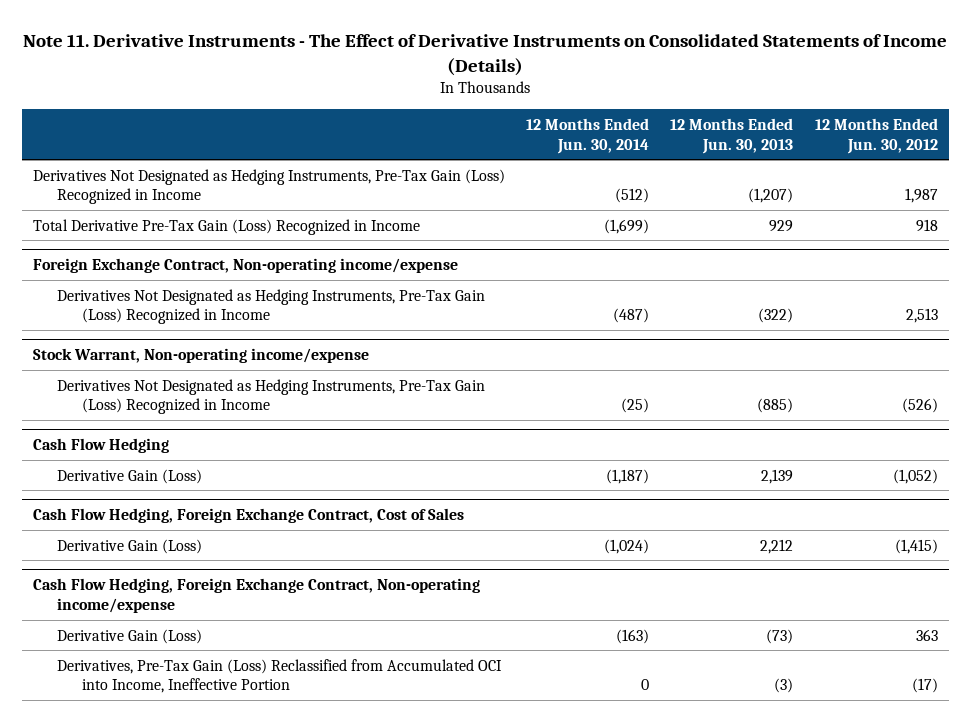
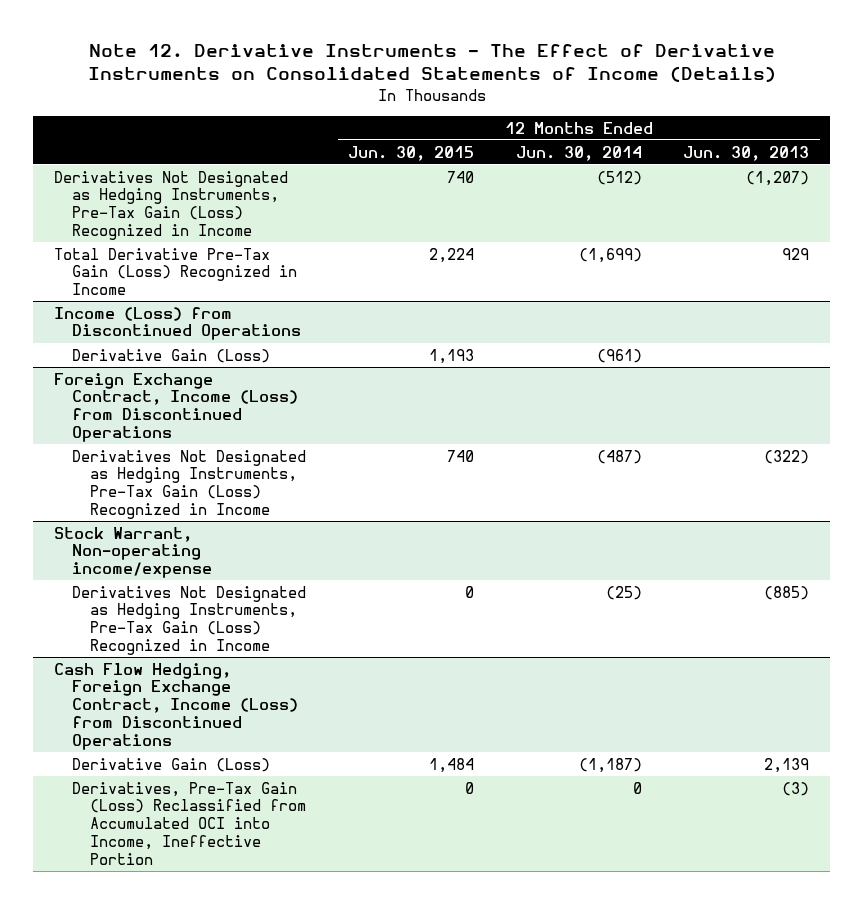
[23,33,948,76] Note 11. Derivative Instruments - The Effect of Derivative Instruments on Consolidated Statements of Income (Details) -> [87,43,776,83] Note 12. Derivative Instruments - The Effect of Derivative Instruments on Consolidated Statements of Income (Details)
[814,117,938,154] 12 Months Ended Jun. 30, 2012 -> none
none -> [347,145,474,161] Jun. 30, 2015
[32,258,458,274] Foreign Exchange Contract, Non-operating income/expense -> none
none -> [53,306,302,341] Income (Loss) from Discontinued Operations
none -> [72,348,271,363] Derivative Gain (Loss)
none -> [53,372,299,442] Foreign Exchange Contract, Income (Loss) from Discontinued Operations
[32,438,169,454] Cash Flow Hedging -> none
none -> [53,662,299,750] Cash Flow Hedging, Foreign Exchange Contract, Income (Loss) from Discontinued Operations
[32,508,464,524] Cash Flow Hedging, Foreign Exchange Contract, Cost of Sales -> none
[57,538,203,554] Derivative Gain (Loss) -> none
[32,578,480,614] Cash Flow Hedging, Foreign Exchange Contract, Non-operating income/expense -> none
[57,628,203,644] Derivative Gain (Loss) -> none

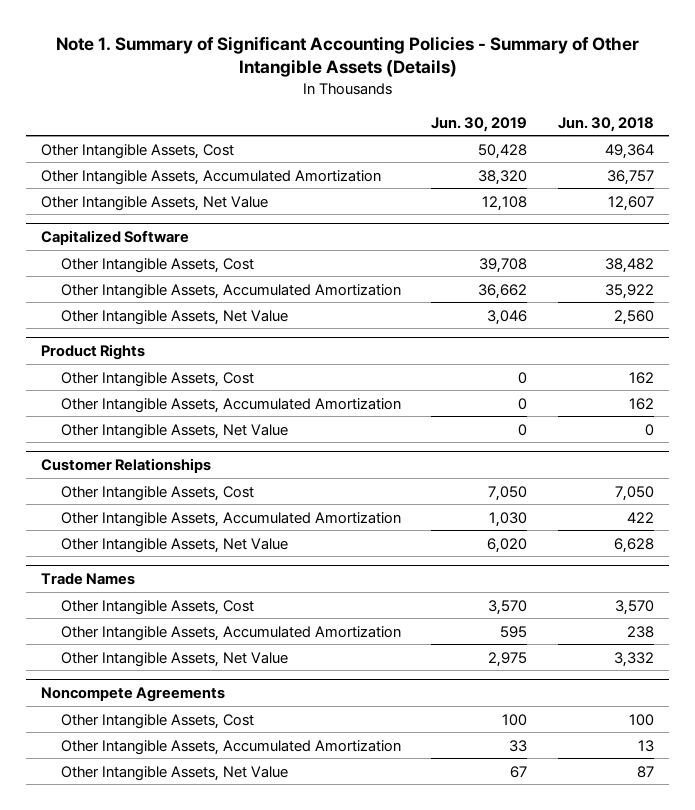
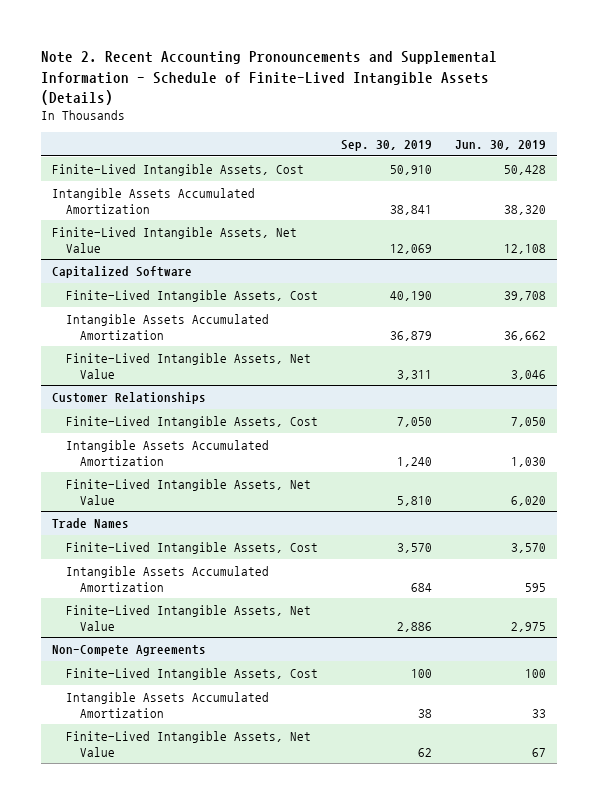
[55,35,639,78] Note 1. Summary of Significant Accounting Policies - Summary of Other Intangible Assets (Details) -> [41,51,498,105] Note 2. Recent Accounting Pronouncements and Supplemental Information - Schedule of Finite-Lived Intangible Assets (Details)
[557,116,654,132] Jun. 30, 2018 -> none
none -> [341,140,433,152] Sep. 30, 2019
[41,143,235,159] Other Intangible Assets, Cost -> [52,163,305,176] Finite-Lived Intangible Assets, Cost
[41,169,382,185] Other Intangible Assets, Accumulated Amortization -> [52,187,256,214] Intangible Assets Accumulated Amortization
[41,195,269,211] Other Intangible Assets, Net Value -> [52,226,298,253] Finite-Lived Intangible Assets, Net Value
[41,343,146,360] Product Rights -> none
[61,371,255,387] Other Intangible Assets, Cost -> none
[61,397,402,413] Other Intangible Assets, Accumulated Amortization -> none
[61,423,289,439] Other Intangible Assets, Net Value -> none
[61,257,255,273] Other Intangible Assets, Cost -> [66,289,319,302] Finite-Lived Intangible Assets, Cost
[61,283,402,299] Other Intangible Assets, Accumulated Amortization -> [66,313,270,340] Intangible Assets Accumulated Amortization
[61,309,289,325] Other Intangible Assets, Net Value -> [66,352,312,379] Finite-Lived Intangible Assets, Net Value
[61,485,255,501] Other Intangible Assets, Cost -> [66,415,319,428] Finite-Lived Intangible Assets, Cost
[61,511,402,527] Other Intangible Assets, Accumulated Amortization -> [66,439,270,466] Intangible Assets Accumulated Amortization
[61,537,289,553] Other Intangible Assets, Net Value -> [66,478,312,505] Finite-Lived Intangible Assets, Net Value
[61,599,255,615] Other Intangible Assets, Cost -> [66,541,319,554] Finite-Lived Intangible Assets, Cost
[61,625,402,641] Other Intangible Assets, Accumulated Amortization -> [66,565,270,592] Intangible Assets Accumulated Amortization
[61,651,289,667] Other Intangible Assets, Net Value -> [66,604,312,631] Finite-Lived Intangible Assets, Net Value
[41,686,226,702] Noncompete Agreements -> [52,644,207,656] Non-Compete Agreements
[61,713,255,729] Other Intangible Assets, Cost -> [66,667,319,680] Finite-Lived Intangible Assets, Cost
[61,739,402,755] Other Intangible Assets, Accumulated Amortization -> [66,691,270,718] Intangible Assets Accumulated Amortization
[61,765,289,781] Other Intangible Assets, Net Value -> [66,730,312,757] Finite-Lived Intangible Assets, Net Value

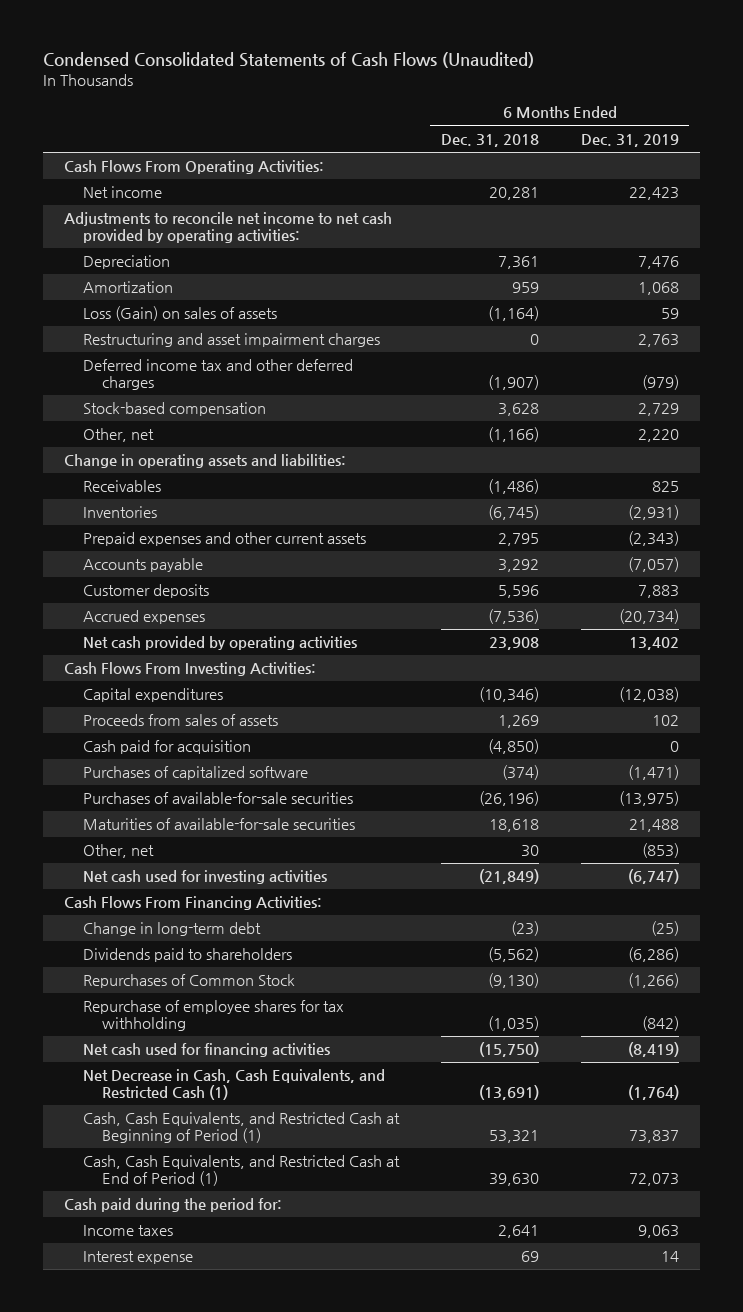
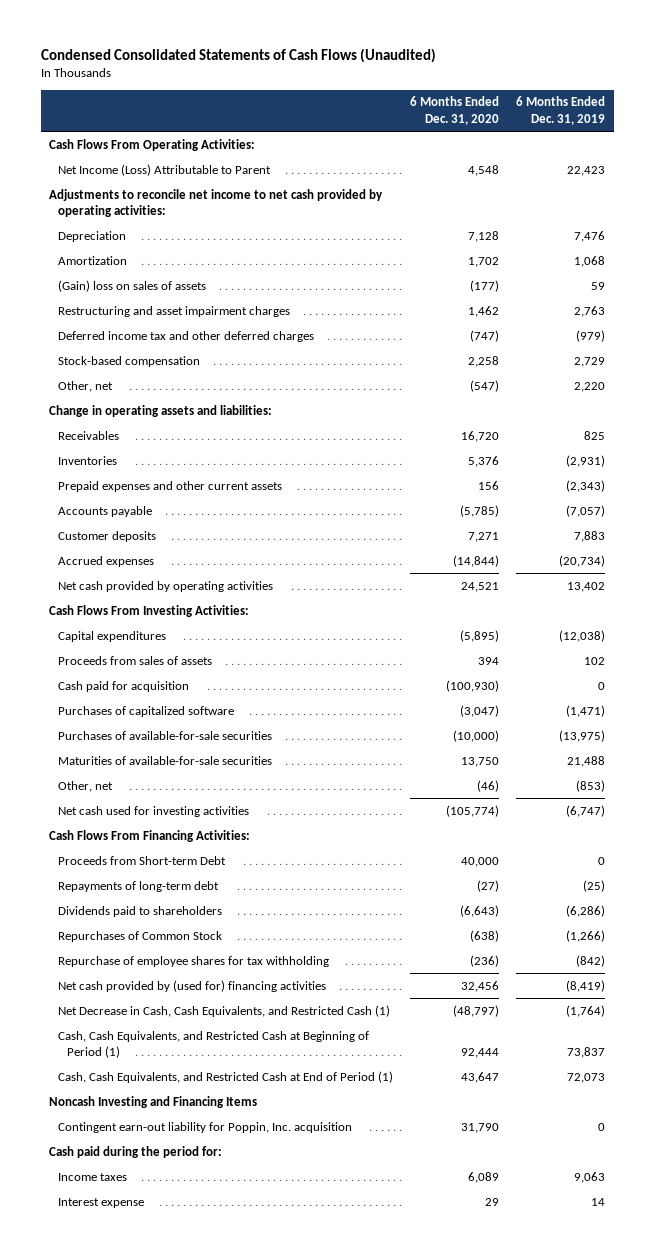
[440,133,539,147] Dec. 31, 2018 -> none
none -> [410,96,500,125] 6 Months Ended Dec. 31, 2020
[82,186,162,199] Net income -> [58,163,272,176] Net Income (Loss) Attributable to Parent
[82,306,277,322] Loss (Gain) on sales of assets -> [58,279,207,292] (Gain) loss on sales of assets
none -> [58,855,227,865] Proceeds from Short-term Debt
[82,922,261,937] Change in long-term debt -> [58,880,220,892] Repayments of long-term debt
[82,1043,330,1058] Net cash used for financing activities -> [58,979,327,992] Net cash provided by (used for) financing activities
none -> [49,1095,258,1108] Noncash Investing and Financing Items
none -> [58,1121,353,1133] Contingent earn-out liability for Poppin, Inc. acquisition

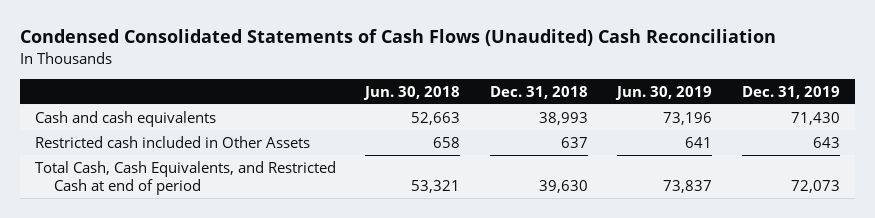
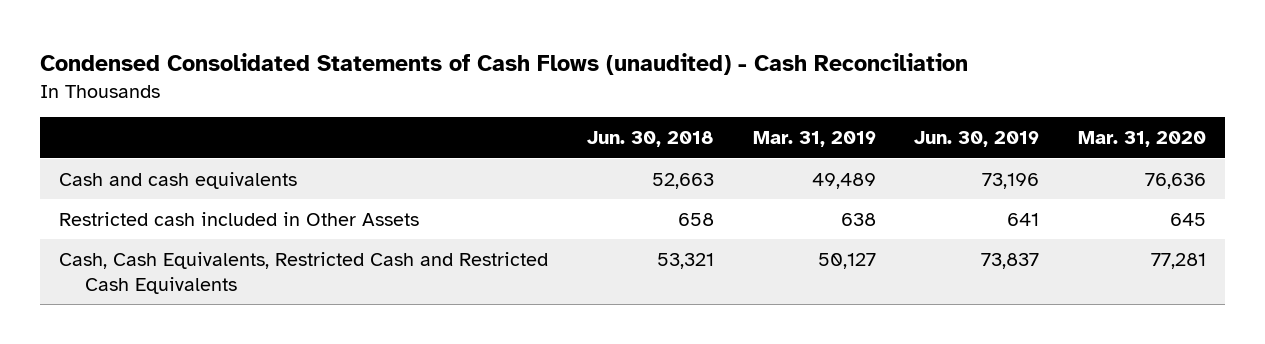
[20,29,777,47] Condensed Consolidated Statements of Cash Flows (Unaudited) Cash Reconciliation -> [39,52,968,75] Condensed Consolidated Statements of Cash Flows (unaudited) - Cash Reconciliation
[489,85,588,99] Dec. 31, 2018 -> none
[741,85,840,99] Dec. 31, 2019 -> none
none -> [752,131,876,148] Mar. 31, 2019
none -> [1078,131,1207,148] Mar. 31, 2020
[34,160,336,196] Total Cash, Cash Equivalents, and Restricted Cash at end of period -> [59,251,549,295] Cash, Cash Equivalents, Restricted Cash and Restricted Cash Equivalents

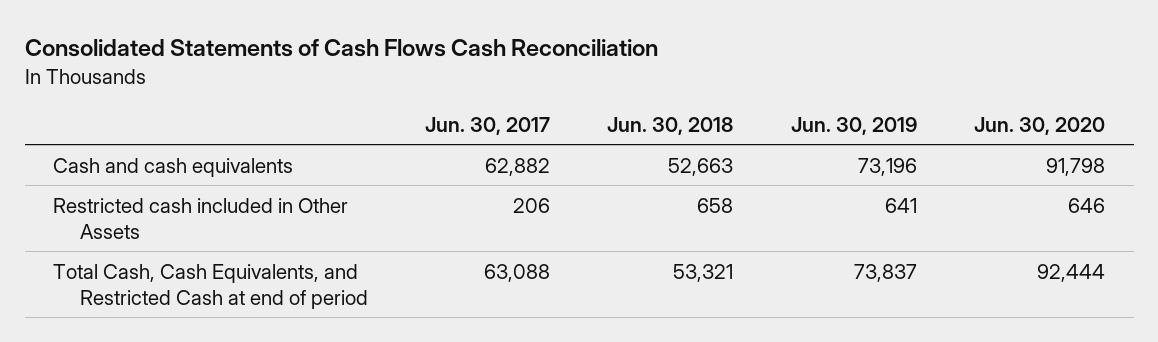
[39,52,968,75] Condensed Consolidated Statements of Cash Flows (unaudited) - Cash Reconciliation -> [24,39,658,58] Consolidated Statements of Cash Flows Cash Reconciliation
[752,131,876,148] Mar. 31, 2019 -> none
[1078,131,1207,148] Mar. 31, 2020 -> none
none -> [425,116,551,135] Jun. 30, 2017
none -> [974,116,1106,135] Jun. 30, 2020
[59,251,549,295] Cash, Cash Equivalents, Restricted Cash and Restricted Cash Equivalents -> [53,263,368,309] Total Cash, Cash Equivalents, and Restricted Cash at end of period

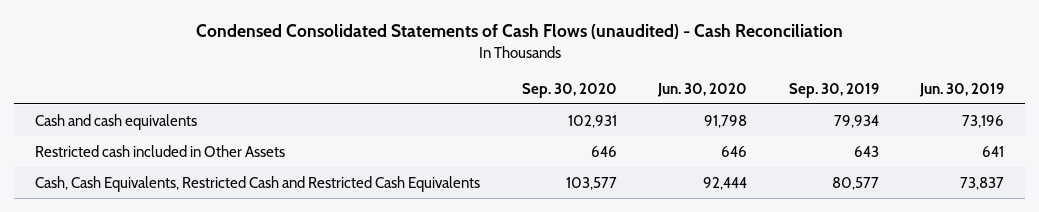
[24,39,658,58] Consolidated Statements of Cash Flows Cash Reconciliation -> [195,24,843,40] Condensed Consolidated Statements of Cash Flows (unaudited) - Cash Reconciliation
[425,116,551,135] Jun. 30, 2017 -> none
[607,116,734,135] Jun. 30, 2018 -> none
none -> [521,82,617,98] Sep. 30, 2020
none -> [788,82,879,98] Sep. 30, 2019
[53,263,368,309] Total Cash, Cash Equivalents, and Restricted Cash at end of period -> [34,175,480,192] Cash, Cash Equivalents, Restricted Cash and Restricted Cash Equivalents

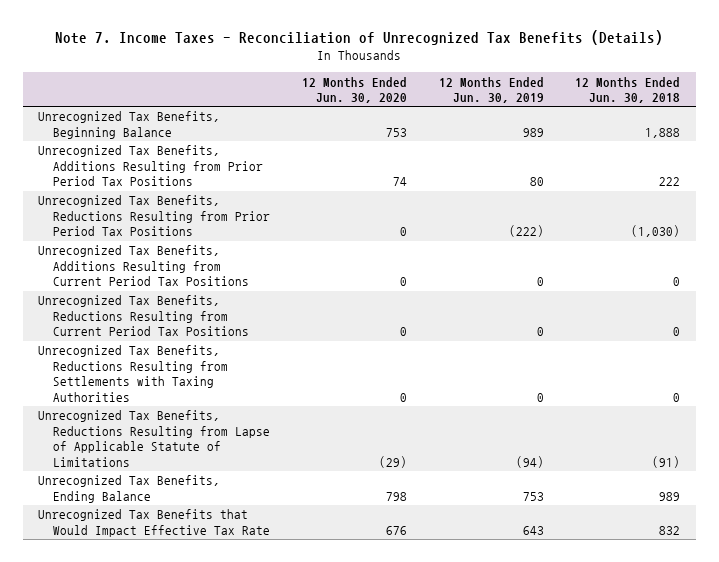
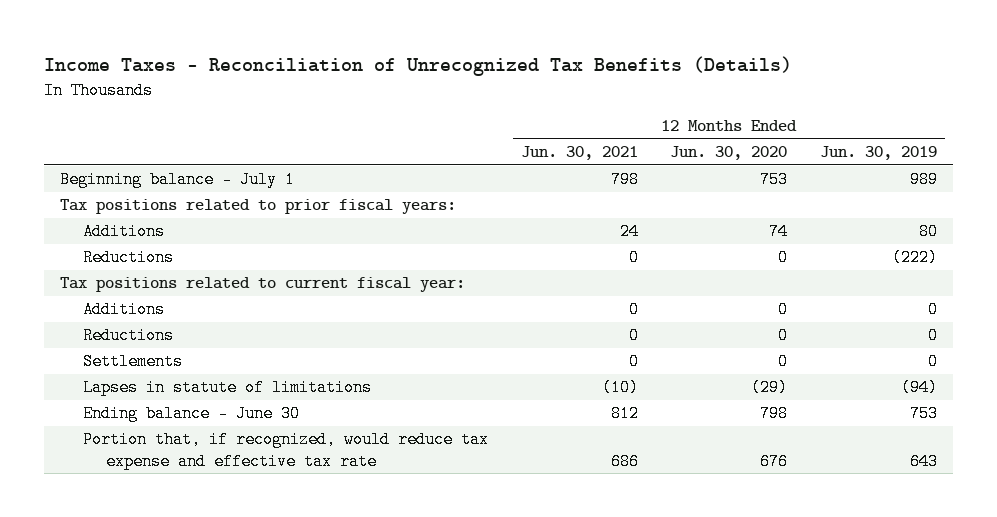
[55,30,664,46] Note 7. Income Taxes - Reconciliation of Unrecognized Tax Benefits (Details) -> [44,56,793,77] Income Taxes - Reconciliation of Unrecognized Tax Benefits (Details)
[575,76,681,104] 12 Months Ended Jun. 30, 2018 -> none
none -> [520,146,638,161] Jun. 30, 2021
[38,111,221,139] Unrecognized Tax Benefits, Beginning Balance -> [60,171,296,189] Beginning balance - July 1
none -> [60,199,457,215] Tax positions related to prior fiscal years:
[38,145,264,187] Unrecognized Tax Benefits, Additions Resulting from Prior Period Tax Positions -> [83,223,166,241] Additions
[38,195,271,237] Unrecognized Tax Benefits, Reductions Resulting from Prior Period Tax Positions -> [83,249,175,267] Reductions
none -> [60,277,466,293] Tax positions related to current fiscal year:
[38,245,250,287] Unrecognized Tax Benefits, Additions Resulting from Current Period Tax Positions -> [83,301,166,319] Additions
[38,295,250,337] Unrecognized Tax Benefits, Reductions Resulting from Current Period Tax Positions -> [83,327,175,345] Reductions
[38,345,229,403] Unrecognized Tax Benefits, Reductions Resulting from Settlements with Taxing Authorities -> [83,353,184,371] Settlements
[38,410,271,468] Unrecognized Tax Benefits, Reductions Resulting from Lapse of Applicable Statute of Limitations -> [83,379,373,397] Lapses in statute of limitations
[38,475,221,503] Unrecognized Tax Benefits, Ending Balance -> [83,405,301,423] Ending balance - June 30
[38,509,271,537] Unrecognized Tax Benefits that Would Impact Effective Tax Rate -> [83,431,490,470] Portion that, if recognized, would reduce tax expense and effective tax rate

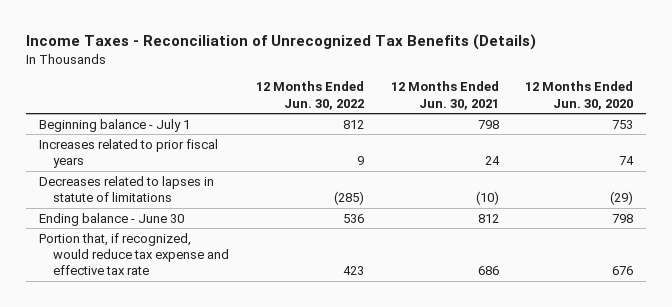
[819,146,937,161] Jun. 30, 2019 -> none
none -> [255,81,364,110] 12 Months Ended Jun. 30, 2022
[60,199,457,215] Tax positions related to prior fiscal years: -> none
[83,249,175,267] Reductions -> none
[60,277,466,293] Tax positions related to current fiscal year: -> none
[83,301,166,319] Additions -> none
[83,327,175,345] Reductions -> none
[83,353,184,371] Settlements -> none
[83,223,166,241] Additions -> [39,138,219,169] Increases related to prior fiscal years
[83,379,373,397] Lapses in statute of limitations -> [39,175,215,203] Decreases related to lapses in statute of limitations

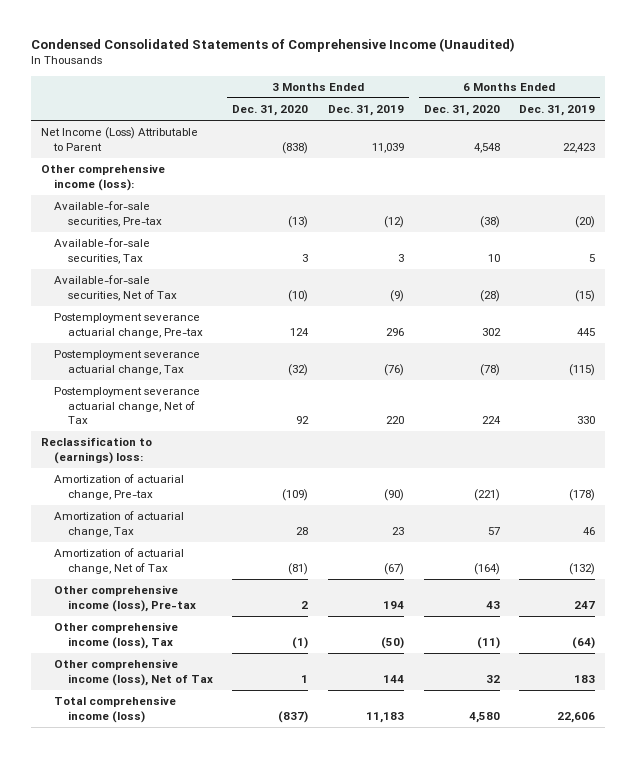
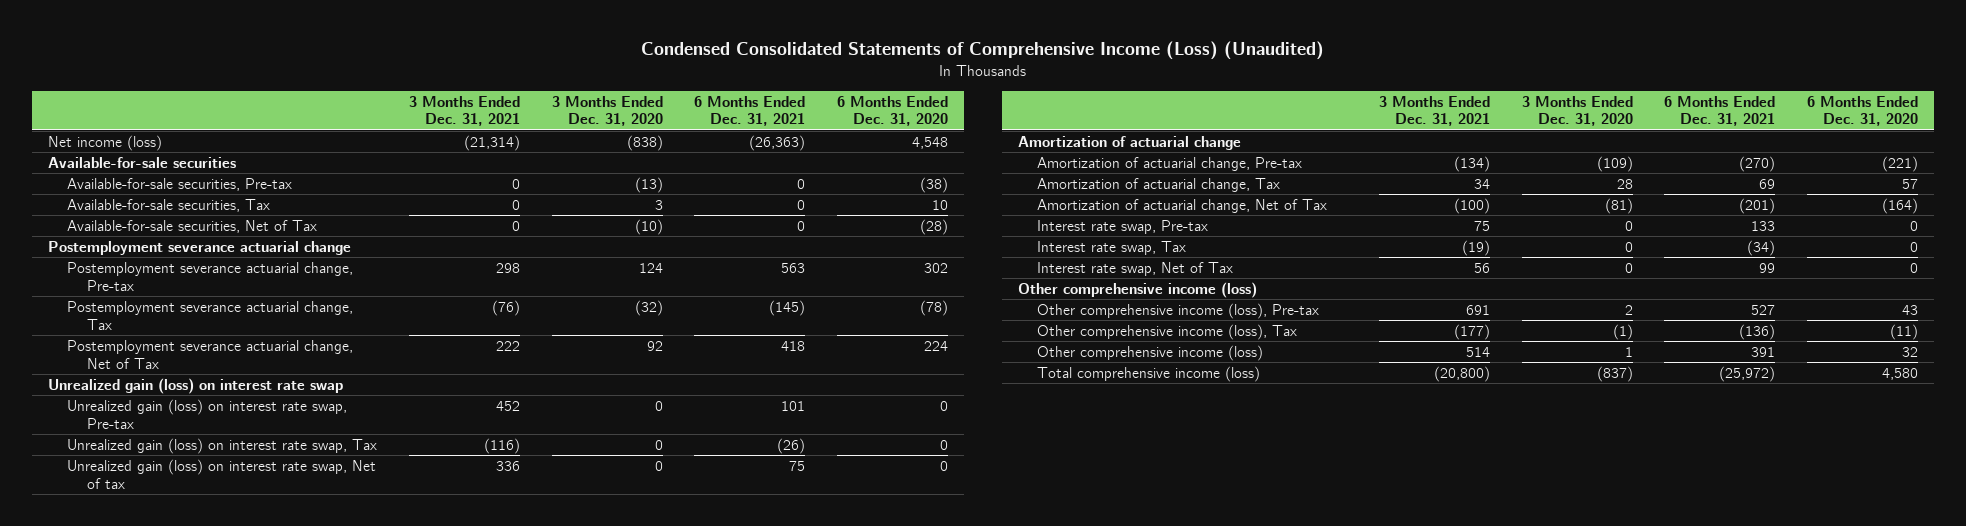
[31,38,516,53] Condensed Consolidated Statements of Comprehensive Income (Unaudited) -> [640,41,1324,61] Condensed Consolidated Statements of Comprehensive Income (Loss) (Unaudited)
[327,105,404,117] Dec. 31, 2019 -> none
[519,105,596,117] Dec. 31, 2019 -> none
none -> [408,95,520,127] 3 Months Ended Dec. 31, 2021
none -> [694,95,806,127] 6 Months Ended Dec. 31, 2021
[41,164,166,191] Other comprehensive income (loss): -> none
[41,127,199,151] Net Income (Loss) Attributable to Parent -> [47,134,162,151] Net income (loss)
none -> [47,156,236,168] Available-for-sale securities
none -> [47,240,351,255] Postemployment severance actuarial change
none -> [47,377,343,394] Unrealized gain (loss) on interest rate swap
none -> [67,398,348,429] Unrealized gain (loss) on interest rate swap, Pre-tax
none -> [67,437,378,454] Unrealized gain (loss) on interest rate swap, Tax
none -> [67,458,377,489] Unrealized gain (loss) on interest rate swap, Net of tax
[41,437,153,464] Reclassification to (earnings) loss: -> [1017,135,1241,150] Amortization of actuarial change
none -> [1037,219,1209,234] Interest rate swap, Pre-tax
none -> [1037,240,1187,255] Interest rate swap, Tax
none -> [1037,261,1234,276] Interest rate swap, Net of Tax
none -> [1017,281,1257,298] Other comprehensive income (loss)
[54,659,213,686] Other comprehensive income (loss), Net of Tax -> [1037,344,1264,361] Other comprehensive income (loss)

